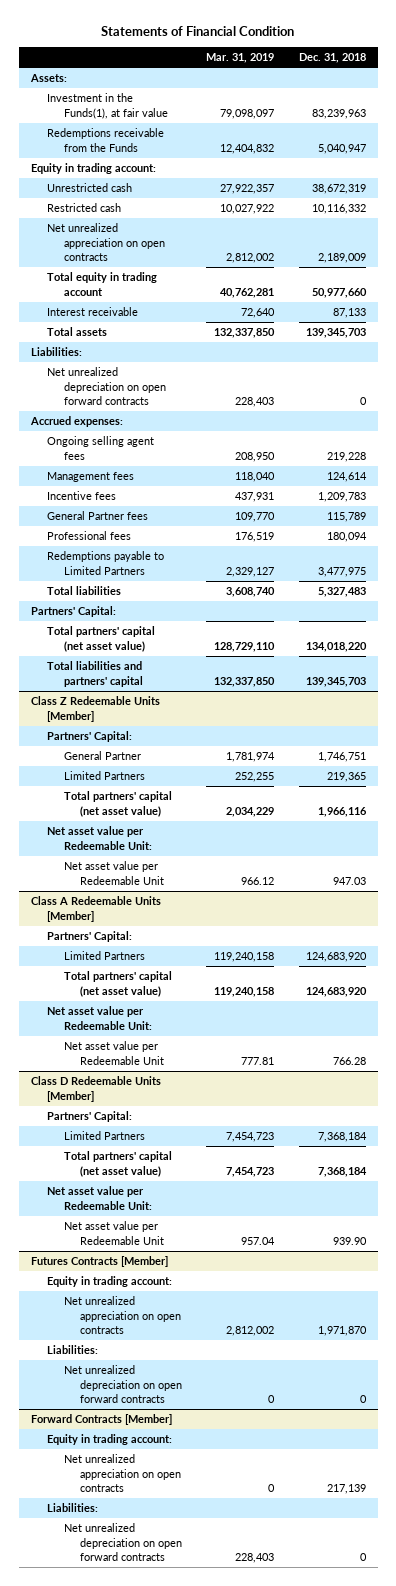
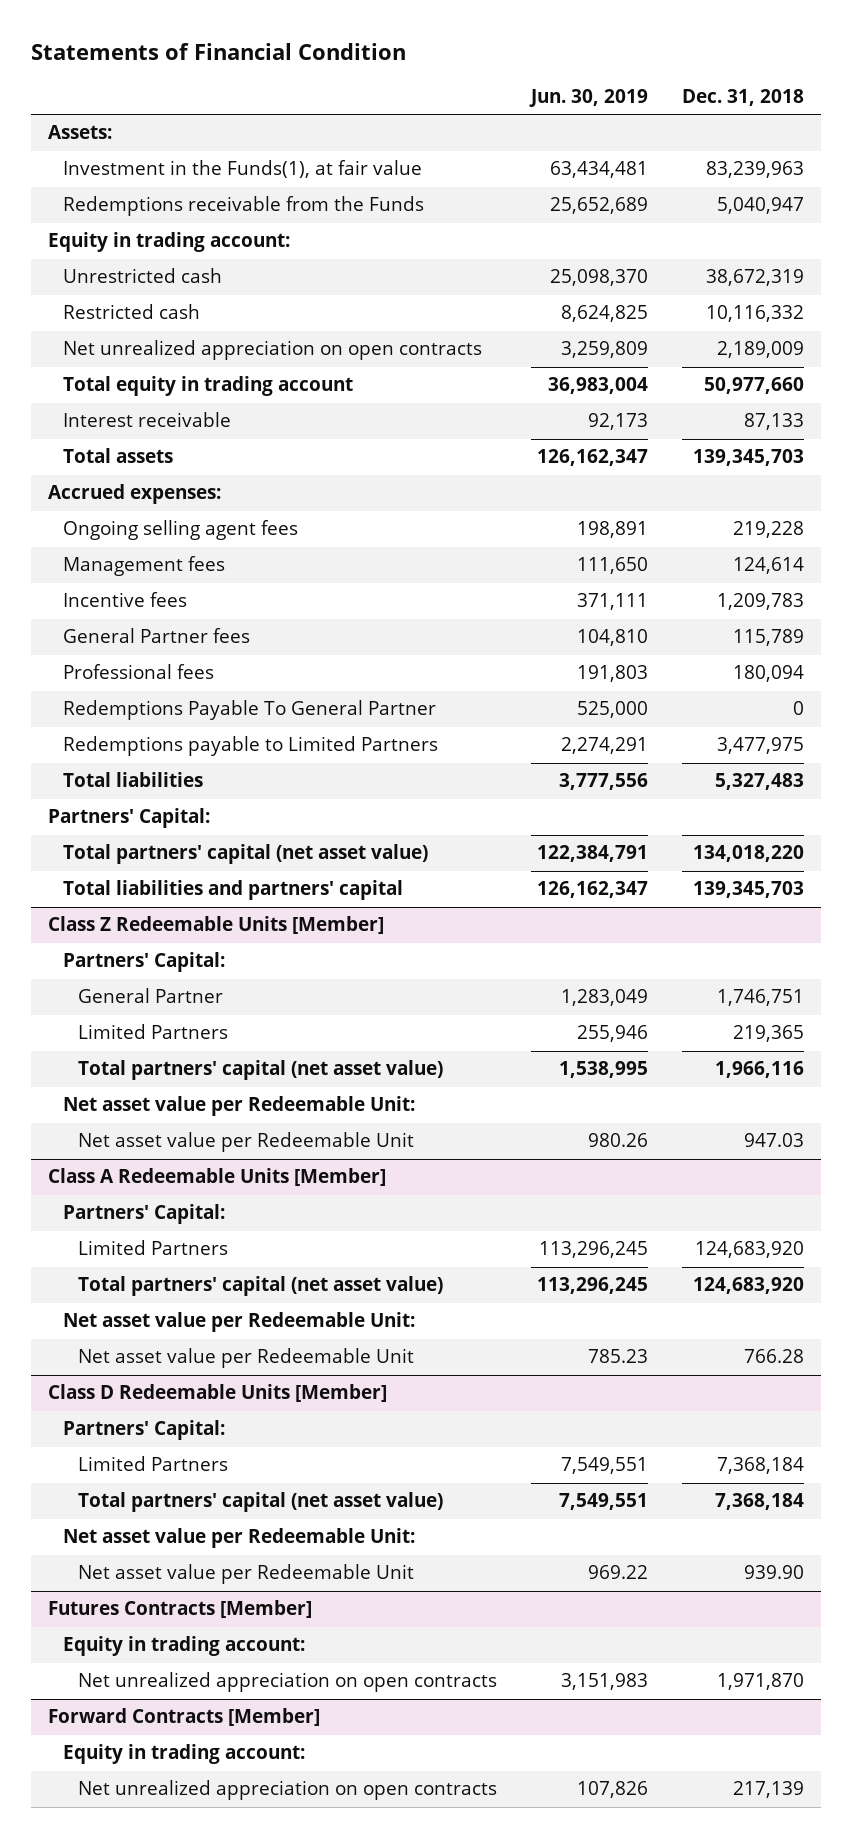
[206,53,275,64] Mar. 31, 2019 -> none
none -> [529,89,649,108] Jun. 30, 2019
[30,347,82,357] Liabilities: -> none
[47,367,166,405] Net unrealized depreciation on open forward contracts -> none
none -> [63,700,437,721] Redemptions Payable To General Partner
[47,1345,99,1355] Liabilities: -> none
[63,1365,182,1403] Net unrealized depreciation on open forward contracts -> none
[47,1503,99,1513] Liabilities: -> none
[63,1523,182,1561] Net unrealized depreciation on open forward contracts -> none

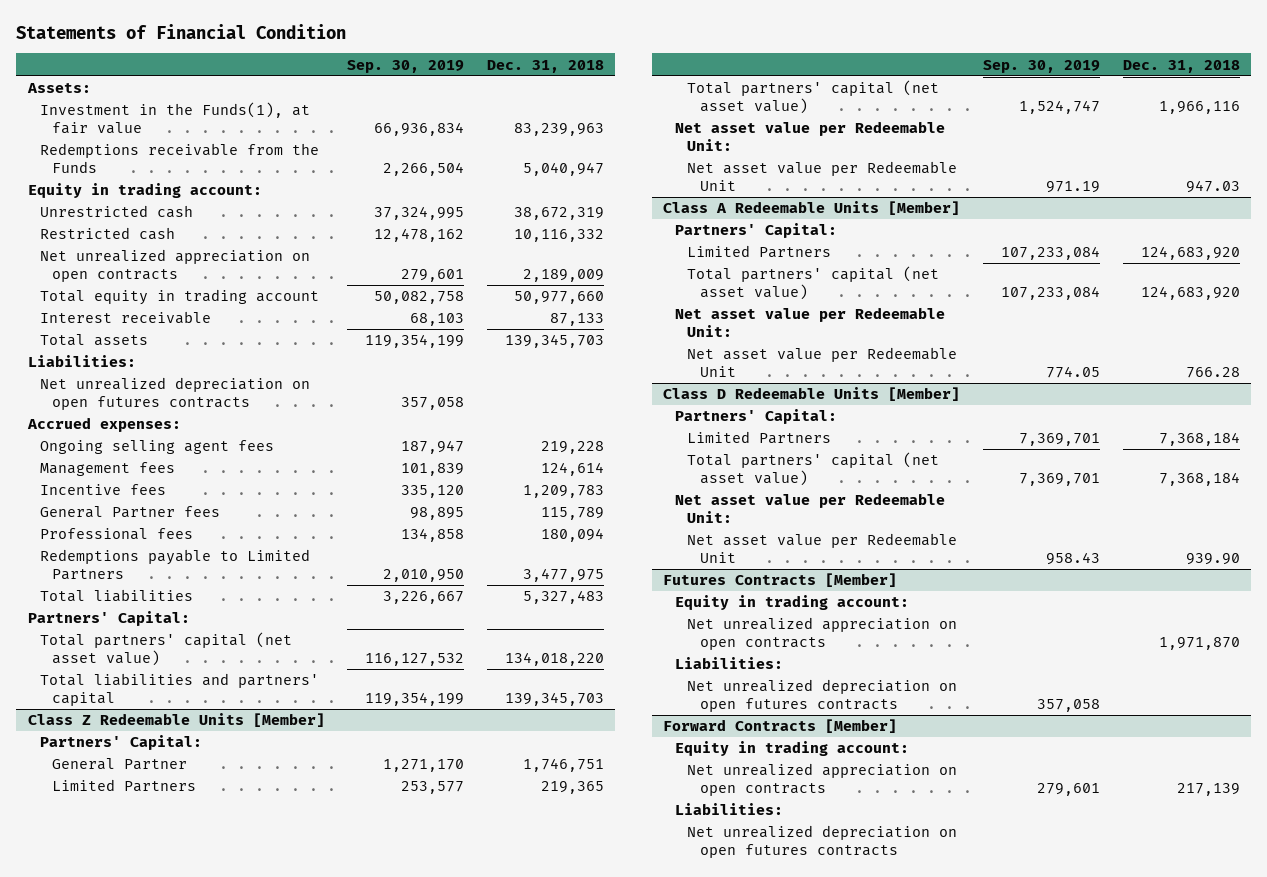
[529,89,649,108] Jun. 30, 2019 -> none
none -> [347,59,465,73] Sep. 30, 2019
none -> [27,355,136,368] Liabilities:
none -> [39,377,310,410] Net unrealized depreciation on open futures contracts
[63,700,437,721] Redemptions Payable To General Partner -> none
none -> [675,657,784,670] Liabilities:
none -> [687,679,958,712] Net unrealized depreciation on open futures contracts
none -> [675,803,784,816] Liabilities:
none -> [687,825,958,858] Net unrealized depreciation on open futures contracts

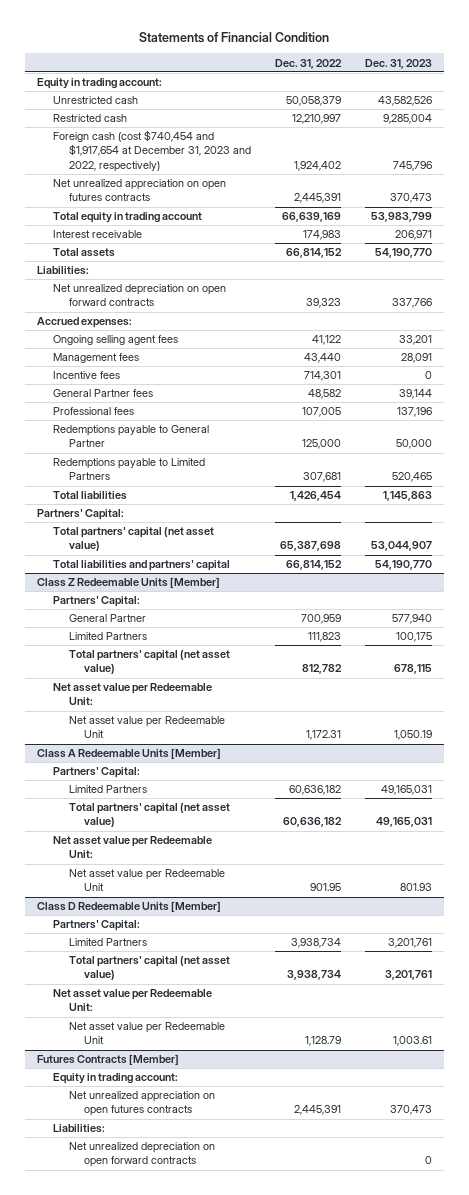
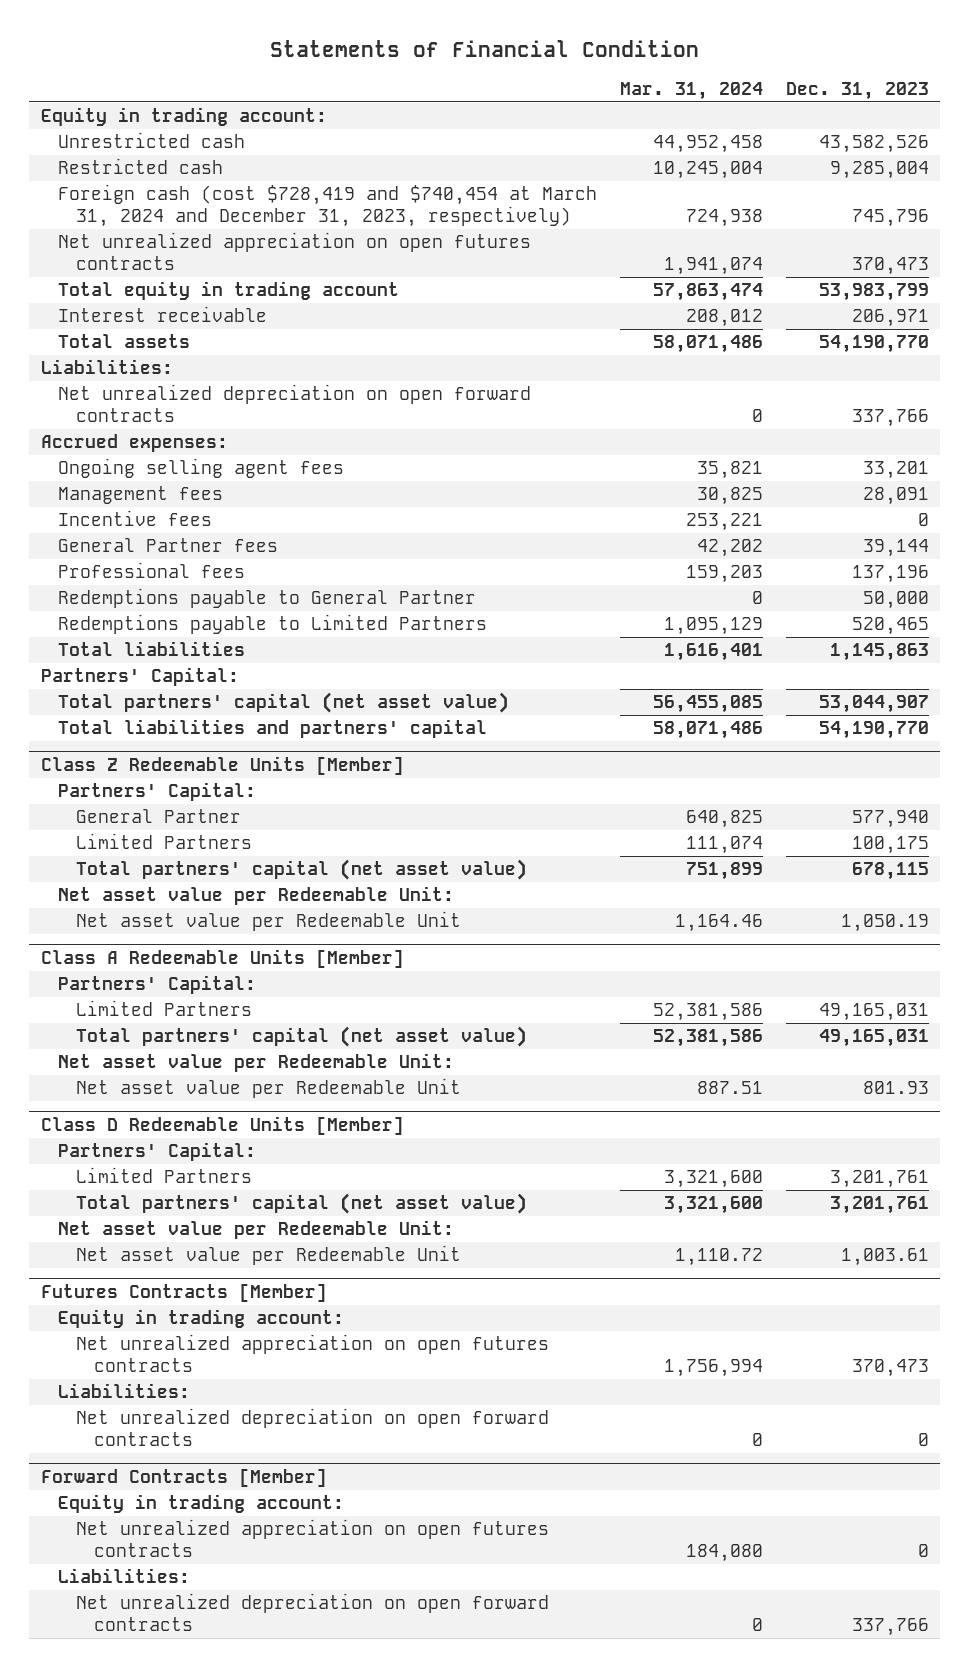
[274,58,342,69] Dec. 31, 2022 -> none
none -> [620,81,764,100] Mar. 31, 2024
[52,130,251,172] Foreign cash (cost $740,454 and $1,917,654 at December 31, 2023 and 2022, respectively) -> [58,184,598,228] Foreign cash (cost $728,419 and $740,454 at March 31, 2024 and December 31, 2023, respectively)
none -> [40,1468,327,1488] Forward Contracts [Member]
none -> [58,1494,345,1514] Equity in trading account:
none -> [76,1519,550,1558] Net unrealized appreciation on open futures contracts
none -> [58,1568,191,1584] Liabilities:
none -> [76,1593,550,1632] Net unrealized depreciation on open forward contracts

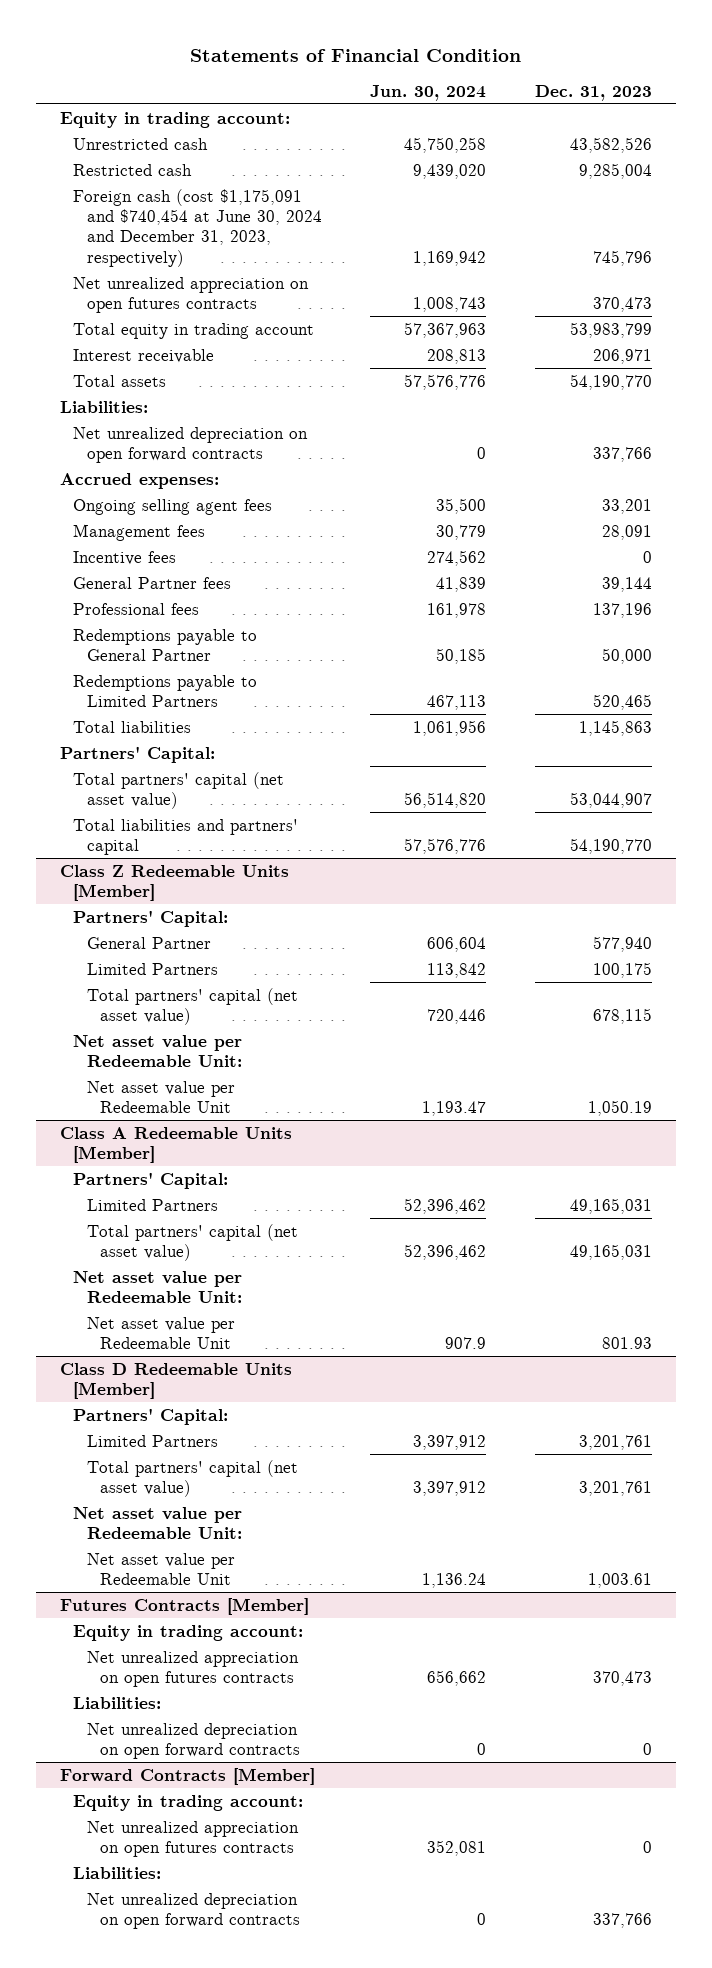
[620,81,764,100] Mar. 31, 2024 -> none
none -> [370,84,487,101] Jun. 30, 2024
[58,184,598,228] Foreign cash (cost $728,419 and $740,454 at March 31, 2024 and December 31, 2023, respectively) -> [73,188,322,267] Foreign cash (cost $1,175,091 and $740,454 at June 30, 2024 and December 31, 2023, respectively)

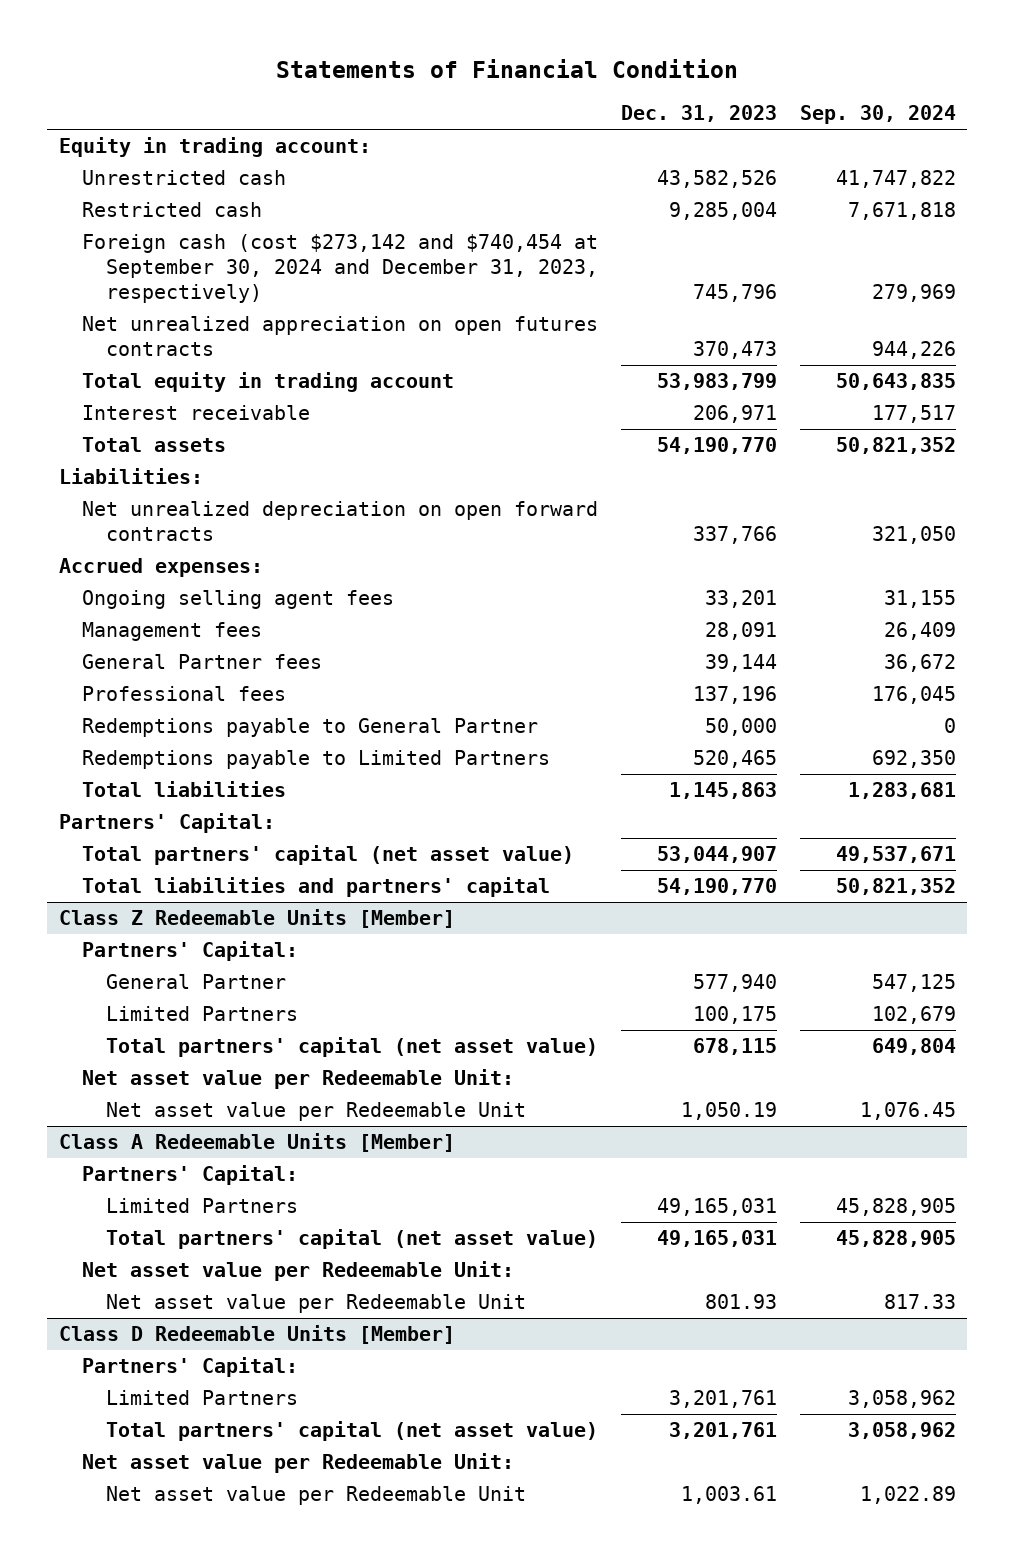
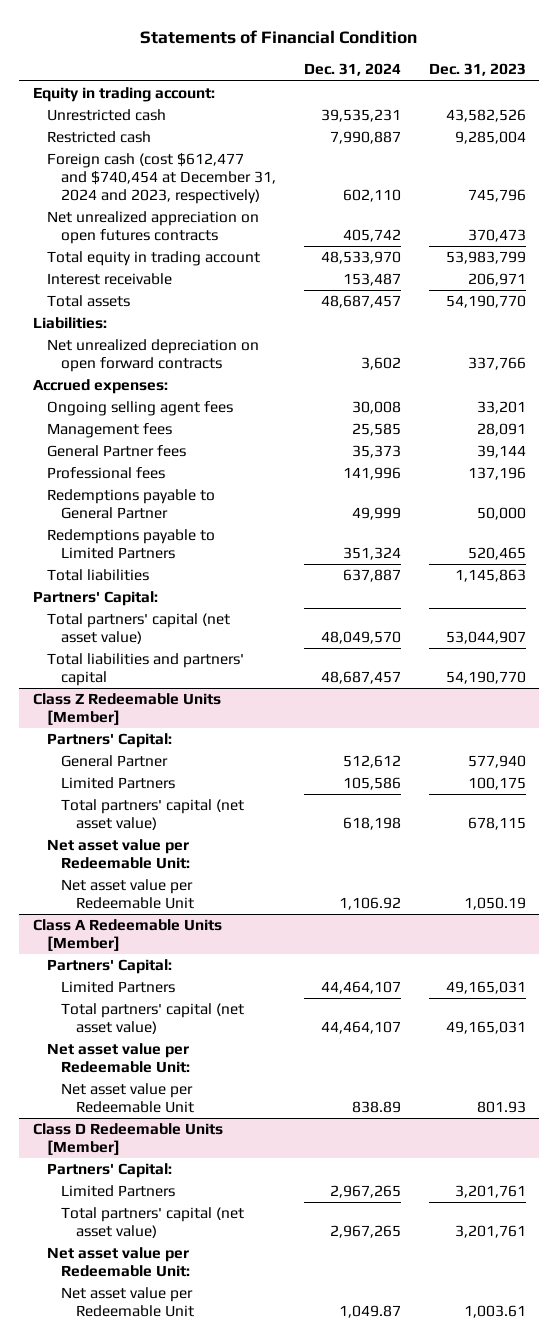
[799,105,956,125] Sep. 30, 2024 -> none
none -> [303,63,401,77] Dec. 31, 2024
[82,234,599,303] Foreign cash (cost $273,142 and $740,454 at September 30, 2024 and December 31, 2023, respectively) -> [47,153,277,204] Foreign cash (cost $612,477 and $740,454 at December 31, 2024 and 2023, respectively)

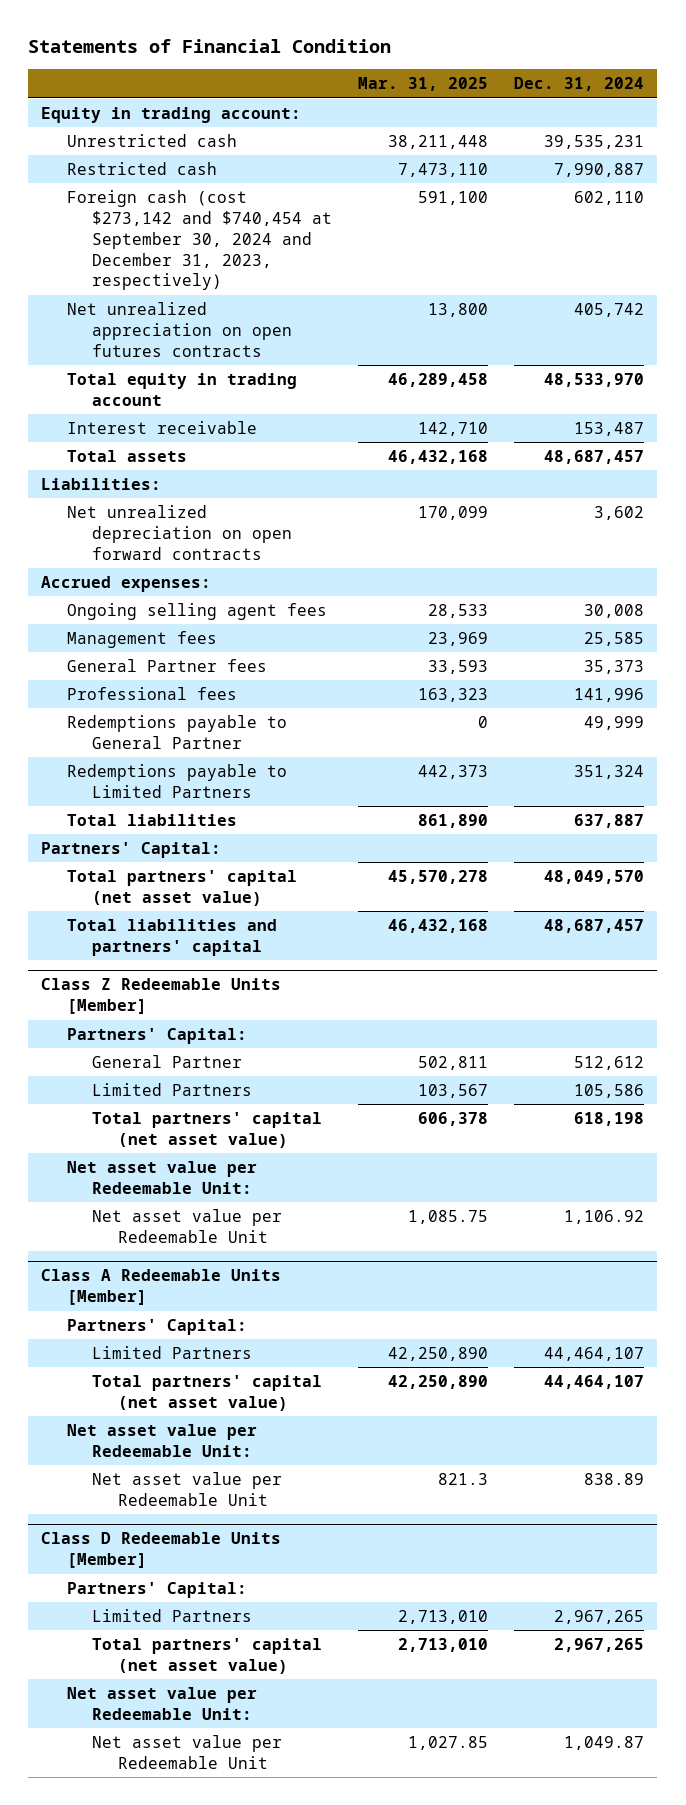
[428,63,526,77] Dec. 31, 2023 -> none
none -> [358,77,489,92] Mar. 31, 2025
[47,153,277,204] Foreign cash (cost $612,477 and $740,454 at December 31, 2024 and 2023, respectively) -> [66,190,333,291] Foreign cash (cost $273,142 and $740,454 at September 30, 2024 and December 31, 2023, respectively)

